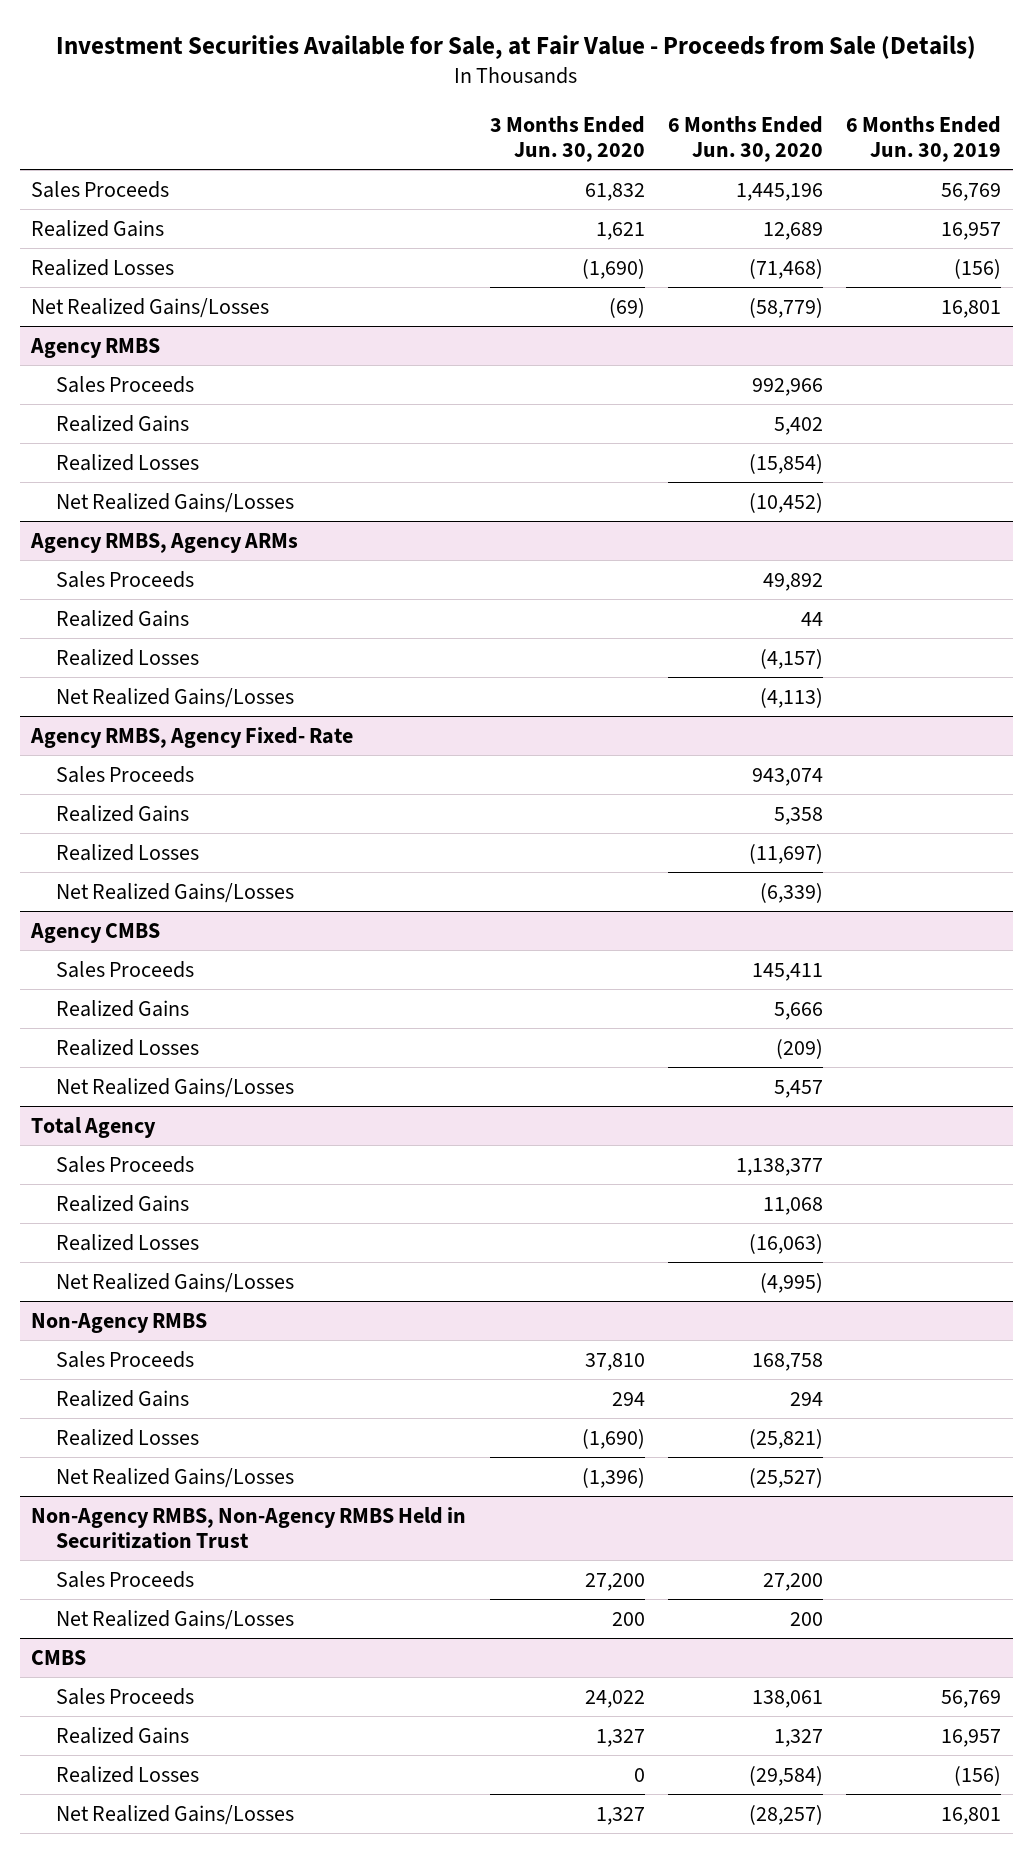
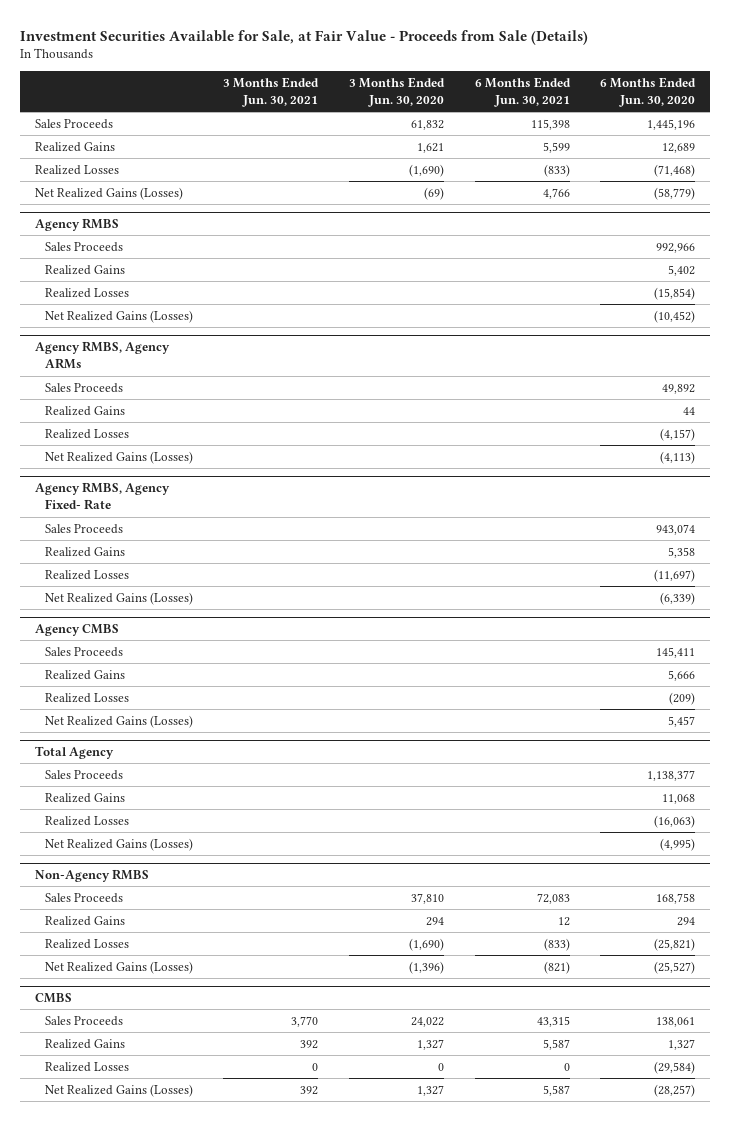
[846,115,1002,163] 6 Months Ended Jun. 30, 2019 -> none
none -> [223,77,320,108] 3 Months Ended Jun. 30, 2021
none -> [474,77,571,108] 6 Months Ended Jun. 30, 2021
[31,297,270,318] Net Realized Gains/Losses -> [35,186,184,200] Net Realized Gains (Losses)
[55,492,294,513] Net Realized Gains/Losses -> [44,309,193,323] Net Realized Gains (Losses)
[55,687,294,708] Net Realized Gains/Losses -> [44,450,193,464] Net Realized Gains (Losses)
[55,882,294,903] Net Realized Gains/Losses -> [44,591,193,605] Net Realized Gains (Losses)
[55,1077,294,1098] Net Realized Gains/Losses -> [44,714,193,728] Net Realized Gains (Losses)
[55,1272,294,1293] Net Realized Gains/Losses -> [44,837,193,851] Net Realized Gains (Losses)
[31,1506,467,1550] Non-Agency RMBS, Non-Agency RMBS Held in Securitization Trust -> none
[55,1570,194,1588] Sales Proceeds -> none
[55,1609,294,1630] Net Realized Gains/Losses -> none
[55,1467,294,1488] Net Realized Gains/Losses -> [44,960,193,974] Net Realized Gains (Losses)
[55,1804,294,1825] Net Realized Gains/Losses -> [44,1083,193,1097] Net Realized Gains (Losses)

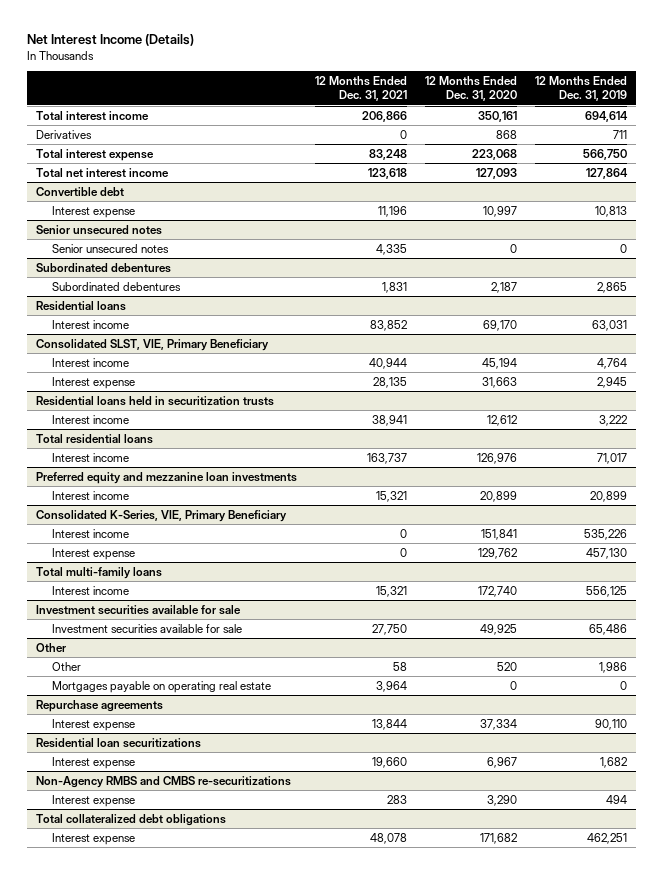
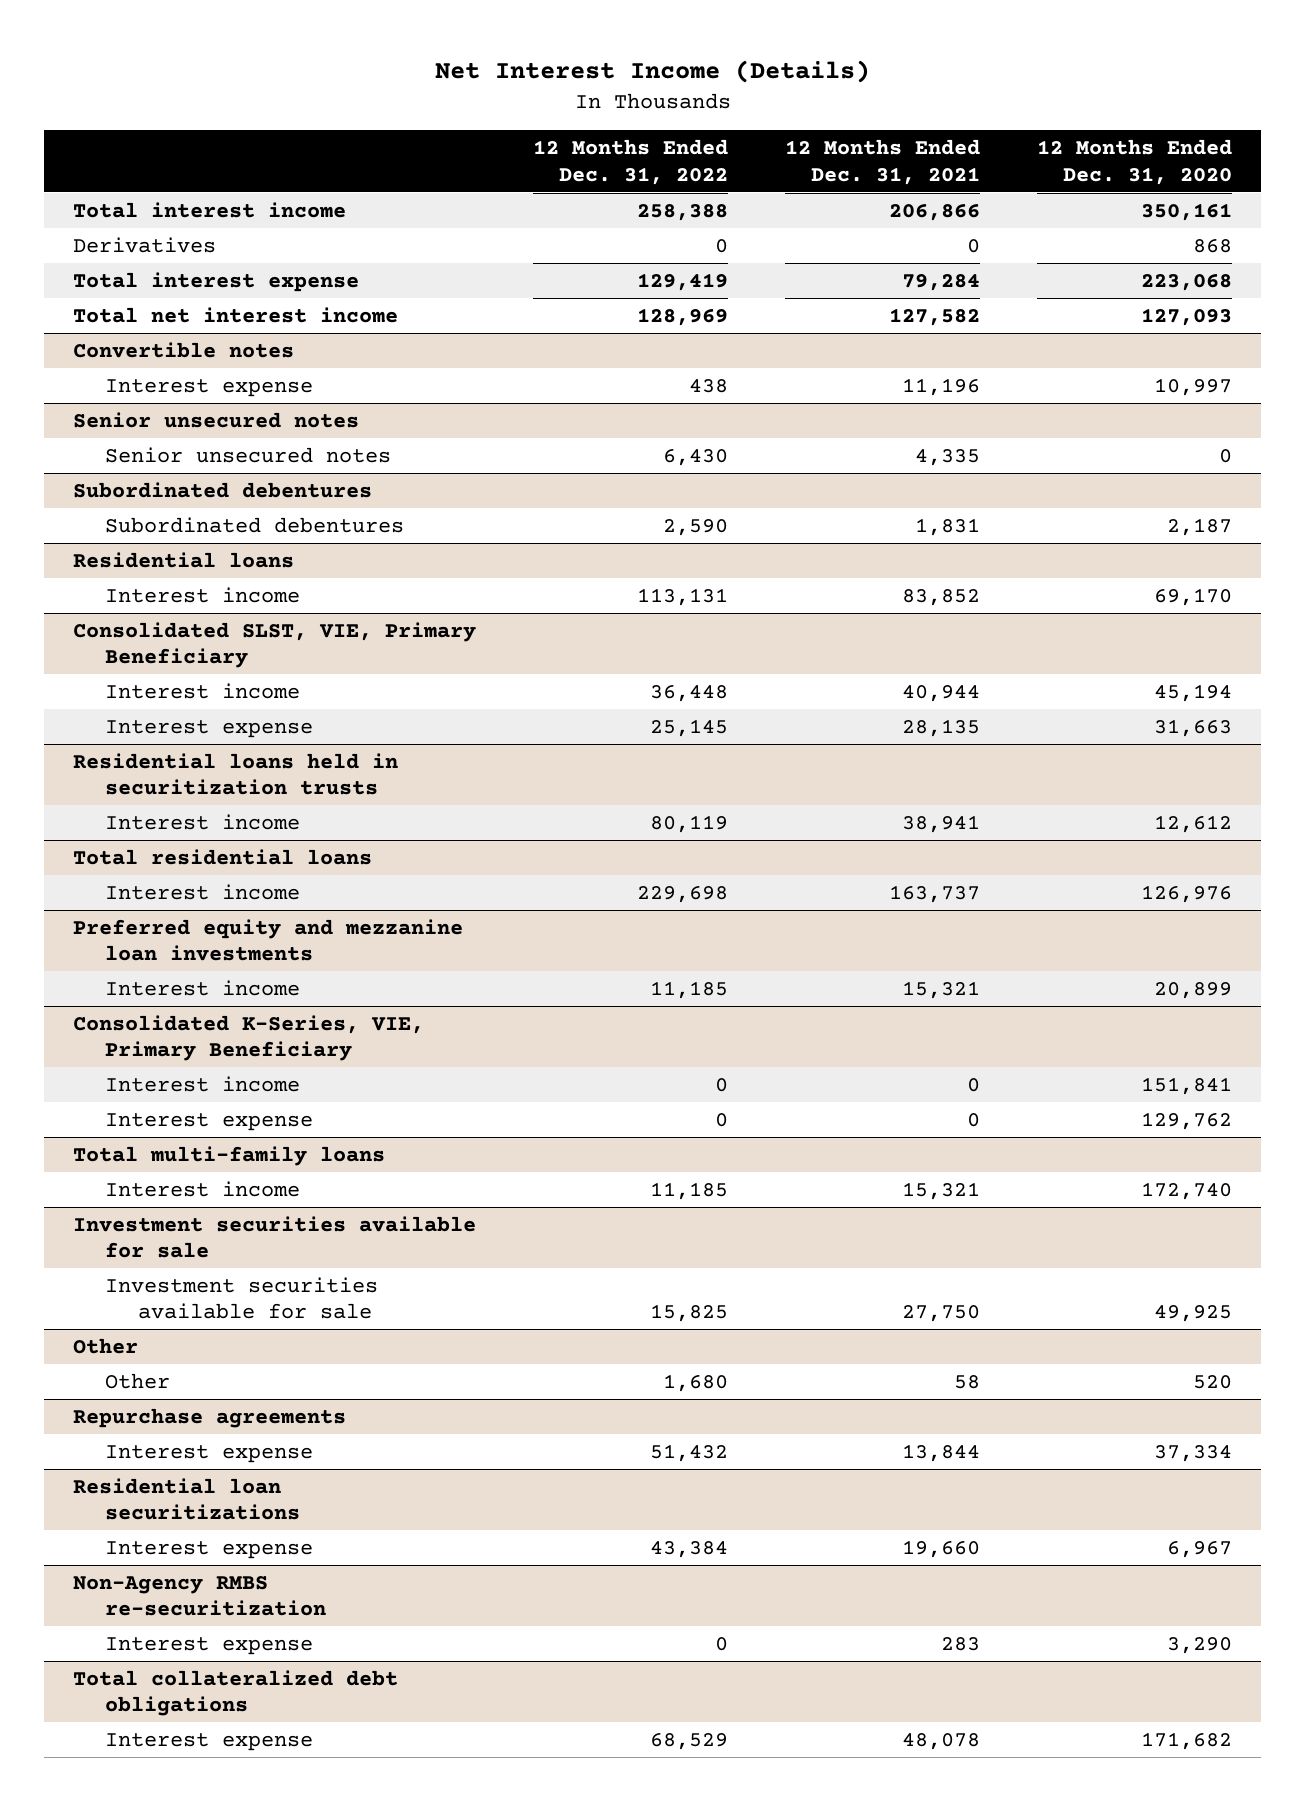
[534,76,627,102] 12 Months Ended Dec. 31, 2019 -> none
none -> [532,139,728,185] 12 Months Ended Dec. 31, 2022
[368,148,407,160] 83,248 -> [902,274,981,292] 79,284
[367,167,407,179] 123,618 -> [889,308,981,327] 127,582
[35,186,124,196] Convertible debt -> [72,342,294,359] Convertible notes
[51,680,271,693] Mortgages payable on operating real estate -> none
[35,775,291,788] Non-Agency RMBS and CMBS re-securitizations -> [72,1576,327,1617] Non-Agency RMBS re-securitization

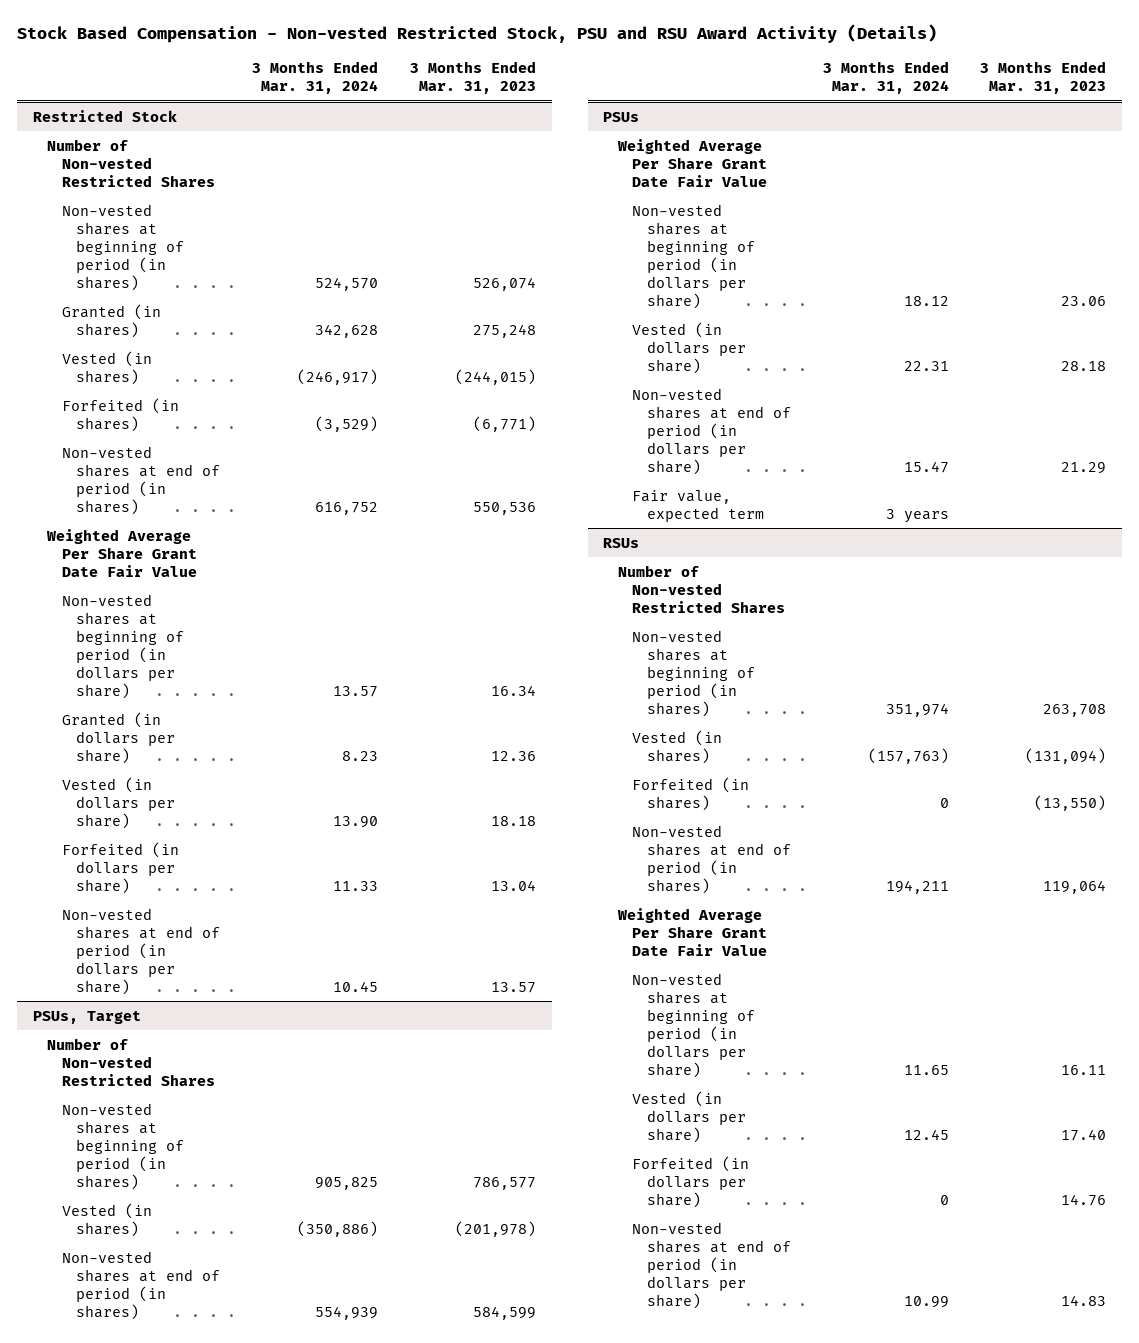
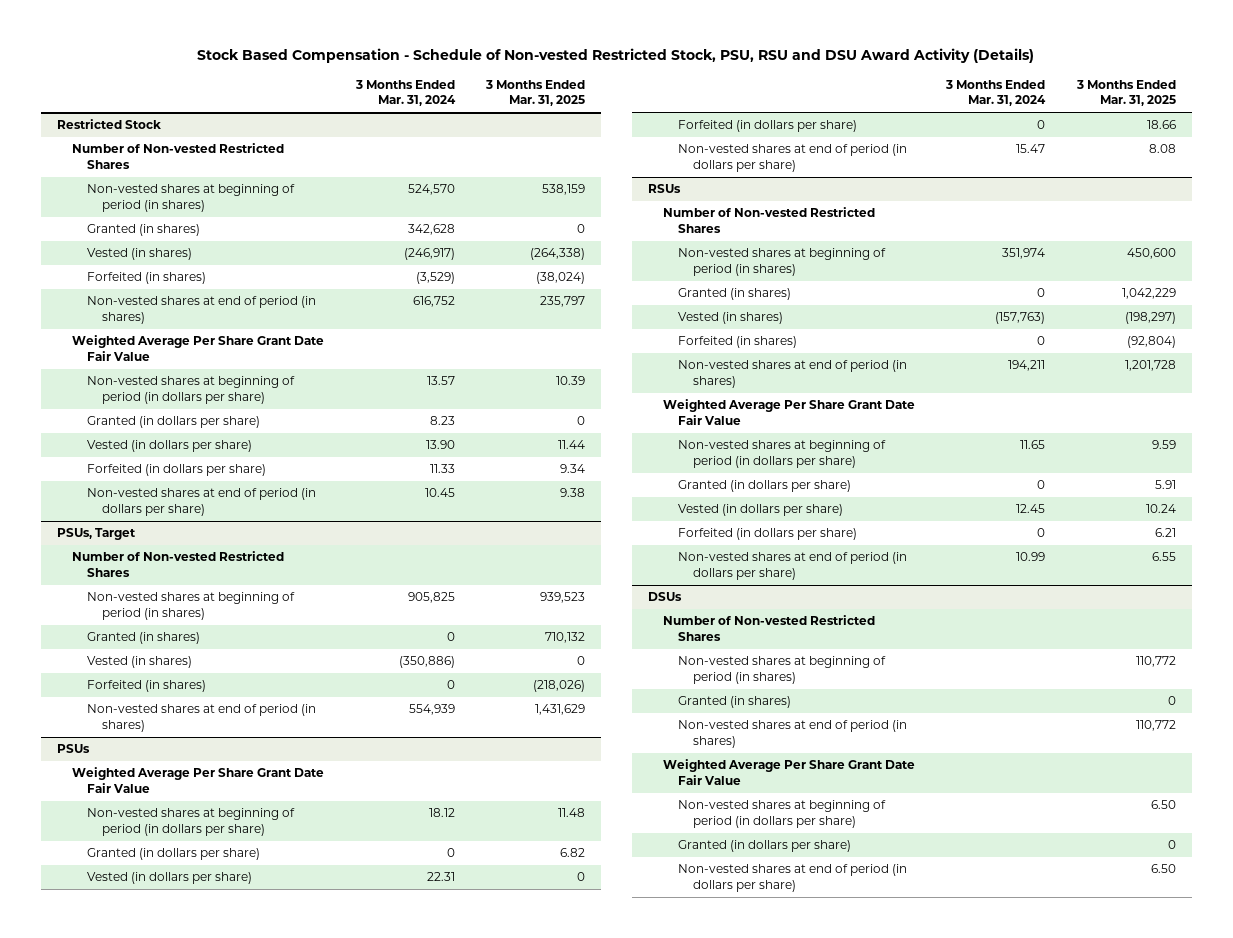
[16,24,937,44] Stock Based Compensation - Non-vested Restricted Stock, PSU and RSU Award Activity (Details) -> [197,48,1035,64] Stock Based Compensation - Schedule of Non-vested Restricted Stock, PSU, RSU and DSU Award Activity (Details)
[409,61,536,95] 3 Months Ended Mar. 31, 2023 -> none
none -> [485,79,586,107] 3 Months Ended Mar. 31, 2025
none -> [87,632,201,645] Granted (in shares)
none -> [87,680,207,693] Forfeited (in shares)
none -> [87,848,261,861] Granted (in dollars per share)
none -> [677,120,857,133] Forfeited (in dollars per share)
[632,489,764,522] Fair value, expected term -> none
none -> [677,288,791,301] Granted (in shares)
none -> [677,480,851,493] Granted (in dollars per share)
none -> [647,592,682,602] DSUs
none -> [662,615,875,641] Number of Non-vested Restricted Shares
none -> [677,656,886,684] Non-vested shares at beginning of period (in shares)
none -> [677,696,791,709] Granted (in shares)
none -> [677,720,907,748] Non-vested shares at end of period (in shares)
none -> [662,759,915,785] Weighted Average Per Share Grant Date Fair Value
none -> [677,800,886,828] Non-vested shares at beginning of period (in dollars per share)
none -> [677,840,851,853] Granted (in dollars per share)
none -> [677,864,907,892] Non-vested shares at end of period (in dollars per share)

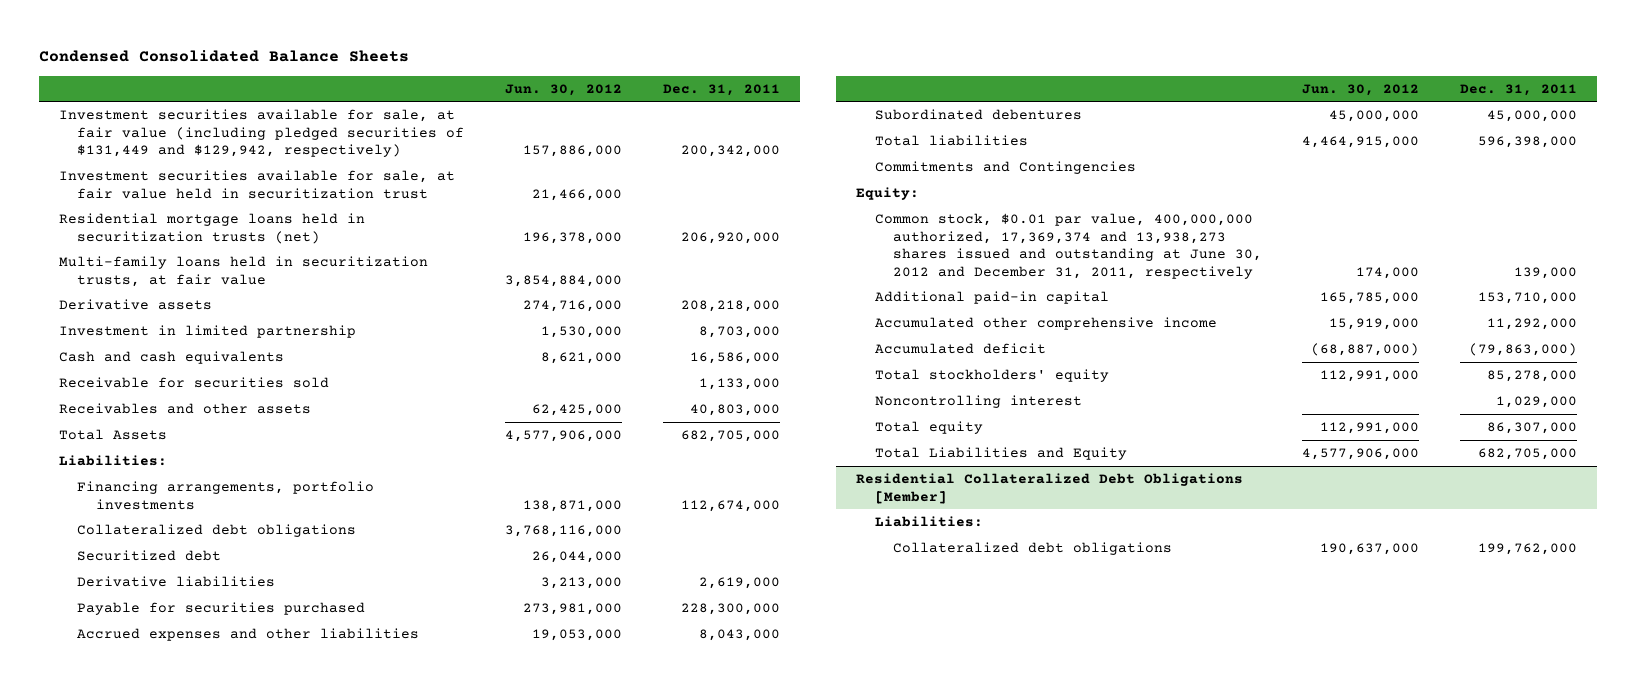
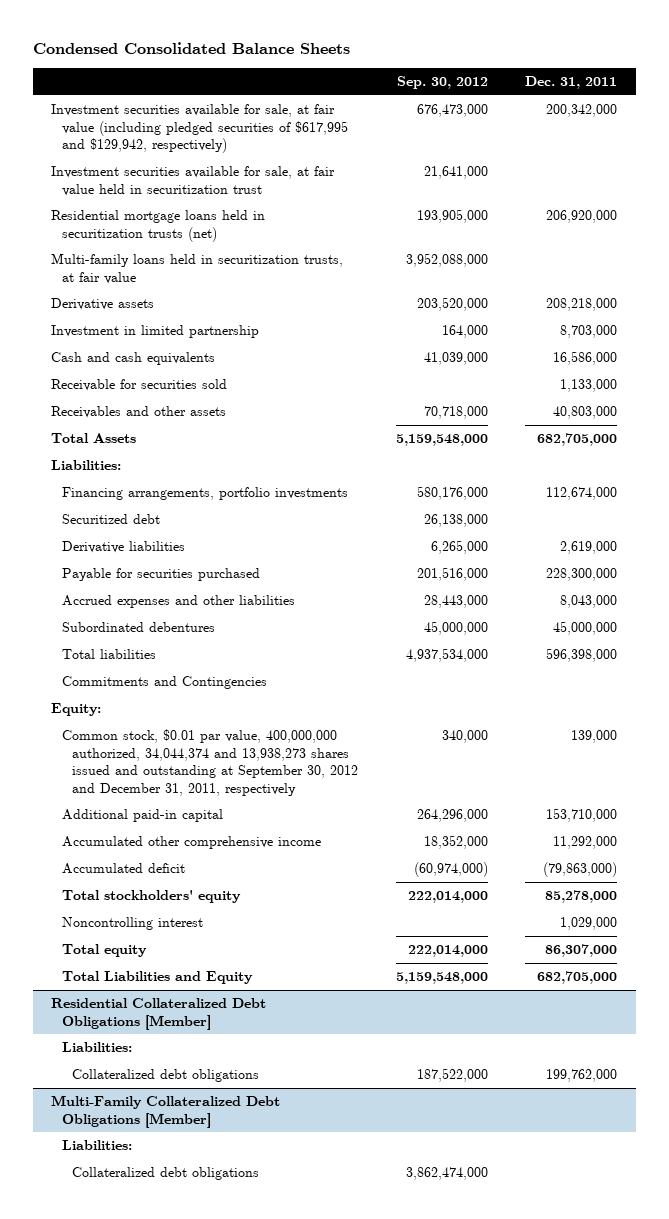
[505,83,623,96] Jun. 30, 2012 -> none
none -> [396,76,488,90] Sep. 30, 2012
[58,109,465,158] Investment securities available for sale, at fair value (including pledged securities of $131,449 and $129,942, respectively) -> [51,104,348,154] Investment securities available for sale, at fair value (including pledged securities of $617,995 and $129,942, respectively)
[77,524,357,538] Collateralized debt obligations -> none
[874,213,1262,279] Common stock, $0.01 par value, 400,000,000 authorized, 17,369,374 and 13,938,273 shares issued and outstanding at June 30, 2012 and December 31, 2011, respectively -> [61,729,358,796] Common stock, $0.01 par value, 400,000,000 authorized, 34,044,374 and 13,938,273 shares issued and outstanding at September 30, 2012 and December 31, 2011, respectively
none -> [51,1095,281,1128] Multi-Family Collateralized Debt Obligations [Member]
none -> [61,1140,132,1151] Liabilities:
none -> [71,1167,259,1181] Collateralized debt obligations

